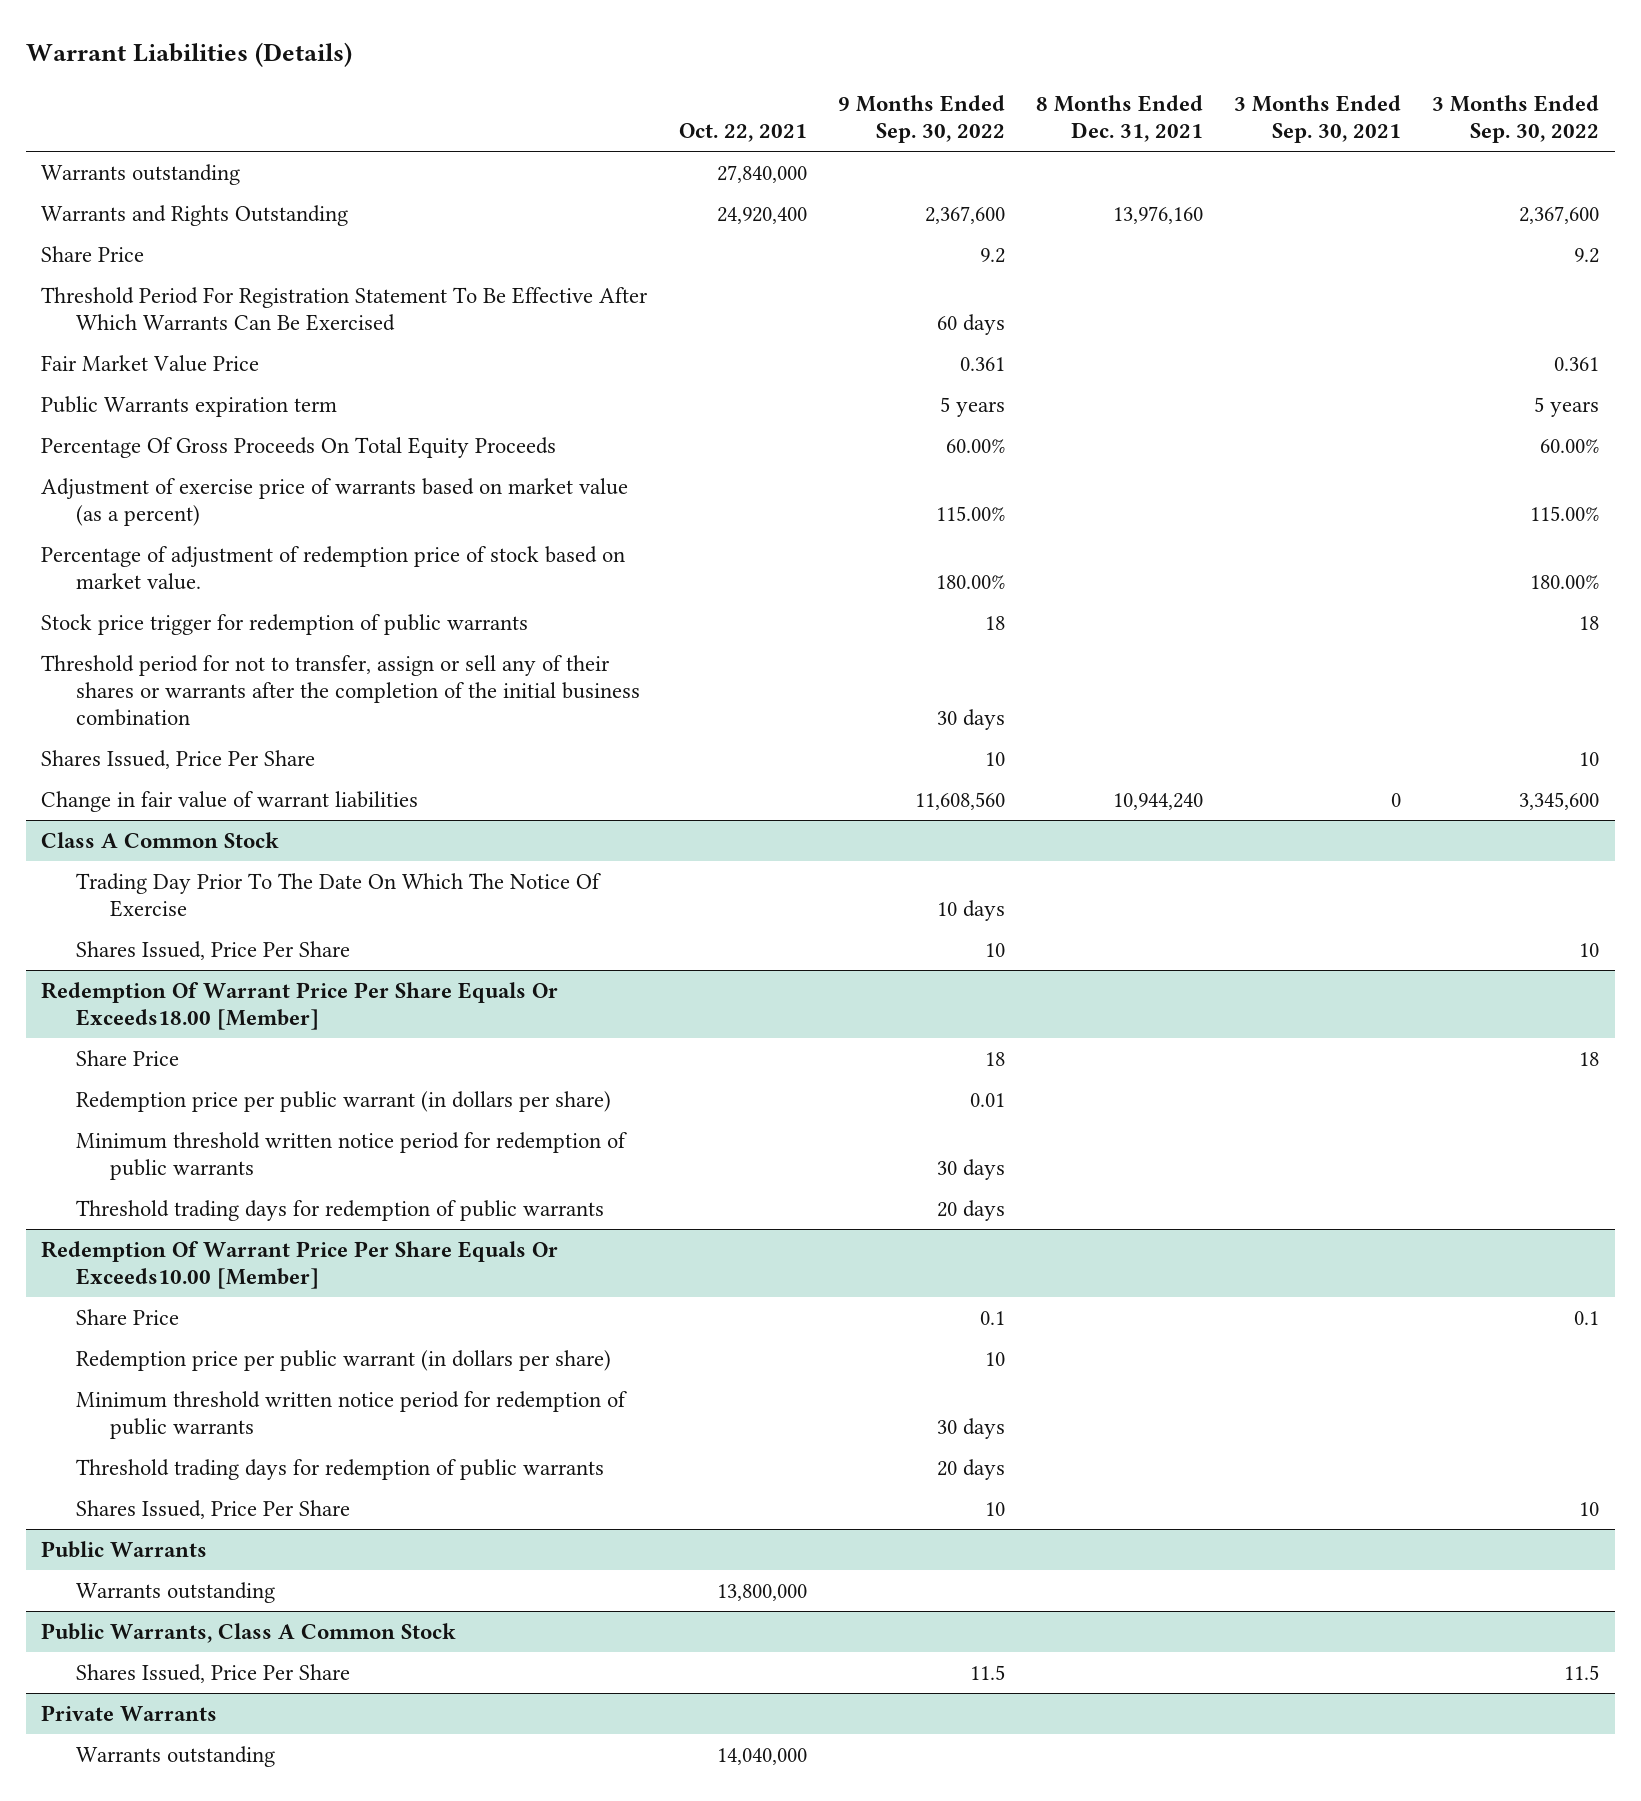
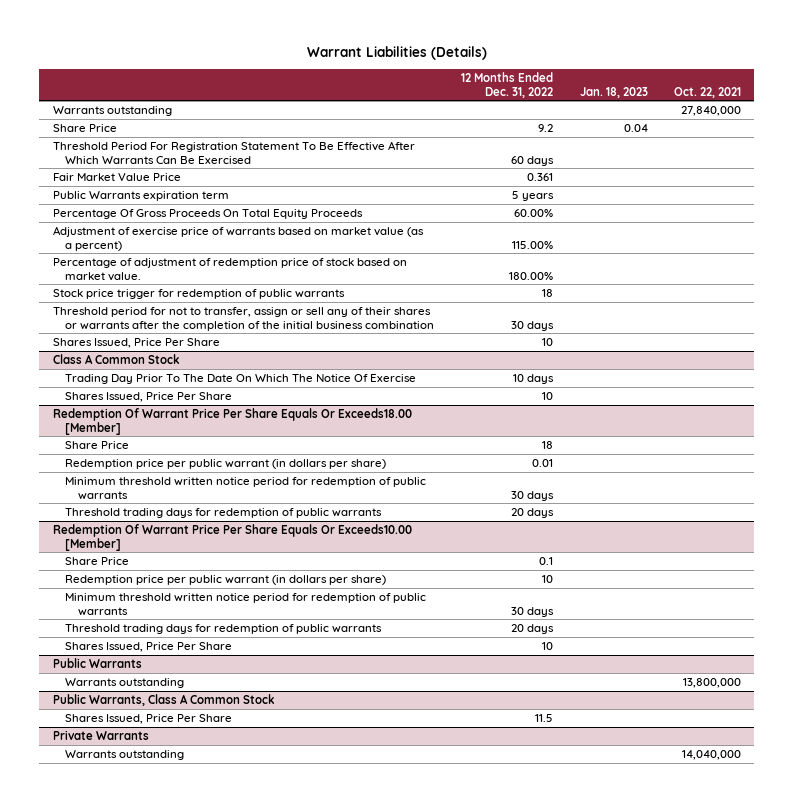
[837,95,1005,144] 9 Months Ended Sep. 30, 2022 -> none
[1035,95,1203,143] 8 Months Ended Dec. 31, 2021 -> none
[1234,95,1402,144] 3 Months Ended Sep. 30, 2021 -> none
[1432,95,1600,144] 3 Months Ended Sep. 30, 2022 -> none
none -> [460,71,553,98] 12 Months Ended Dec. 31, 2022
none -> [579,86,648,98] Jan. 18, 2023
[41,204,349,226] Warrants and Rights Outstanding -> none
[41,790,419,812] Change in fair value of warrant liabilities -> none

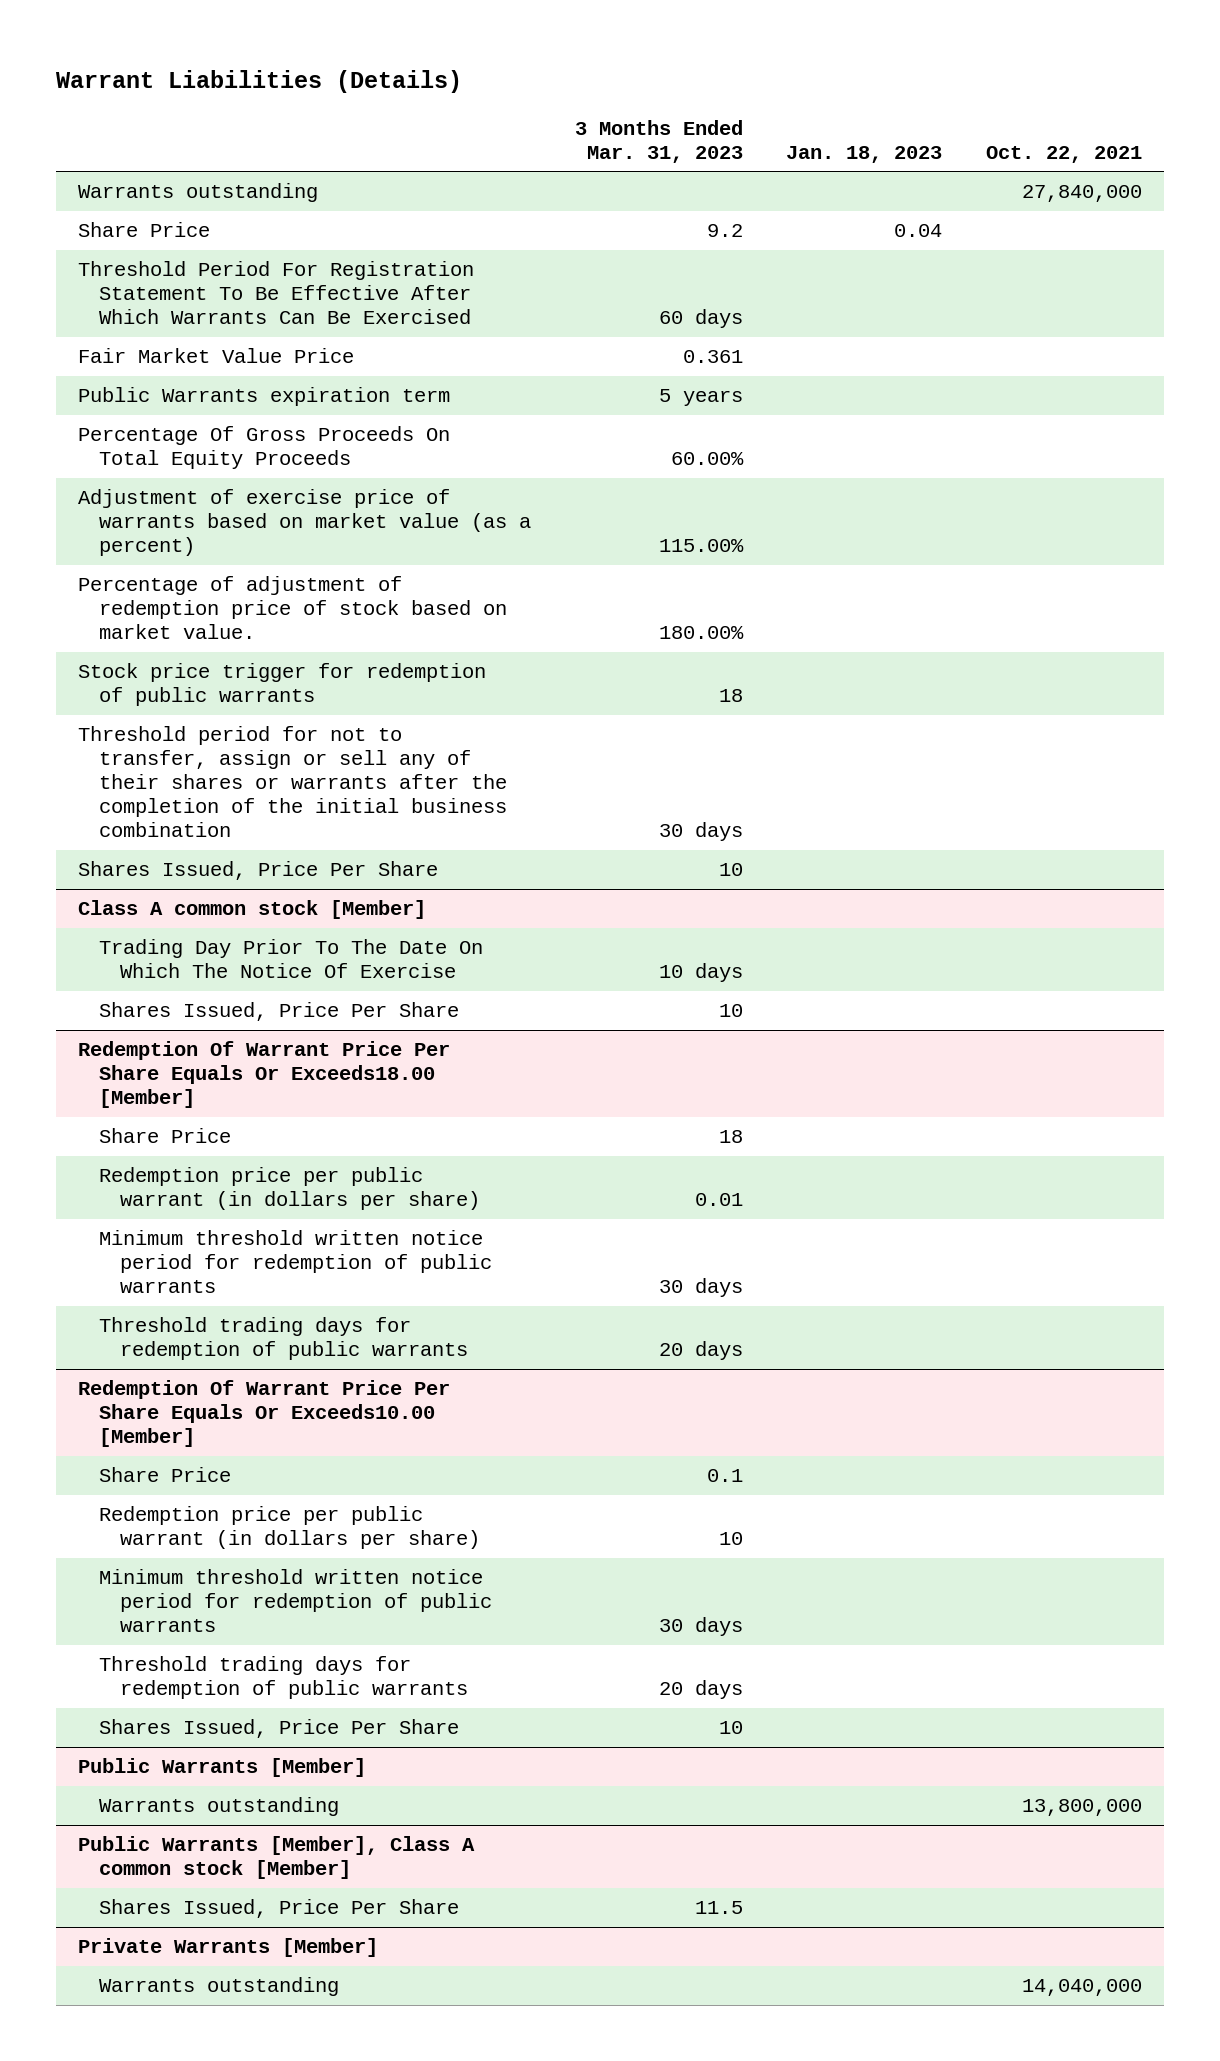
[460,71,553,98] 12 Months Ended Dec. 31, 2022 -> none
none -> [574,119,743,163] 3 Months Ended Mar. 31, 2023
[52,354,180,365] Class A Common Stock -> [77,900,426,920] Class A common stock [Member]
[52,658,142,669] Public Warrants -> [77,1758,366,1778] Public Warrants [Member]
[52,694,275,707] Public Warrants, Class A Common Stock -> [77,1836,475,1880] Public Warrants [Member], Class A common stock [Member]
[52,730,149,741] Private Warrants -> [77,1938,378,1958] Private Warrants [Member]

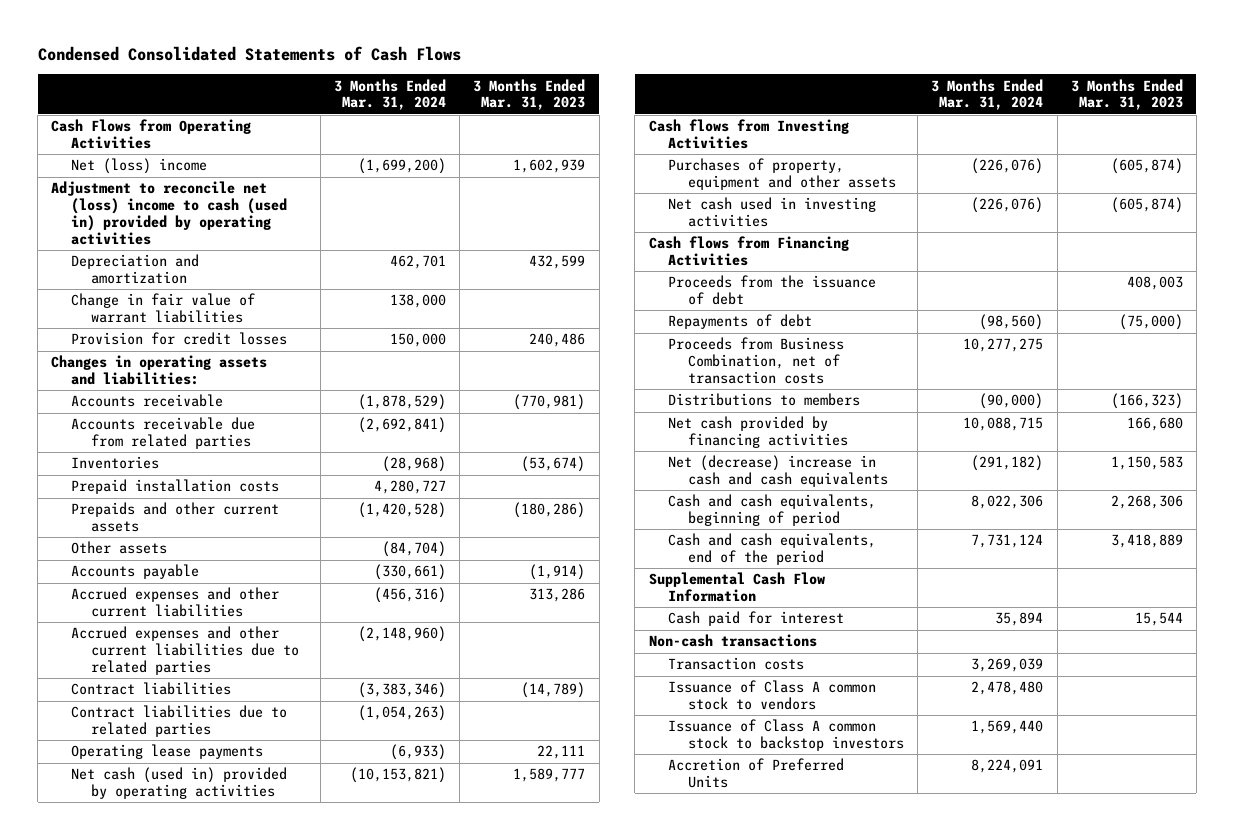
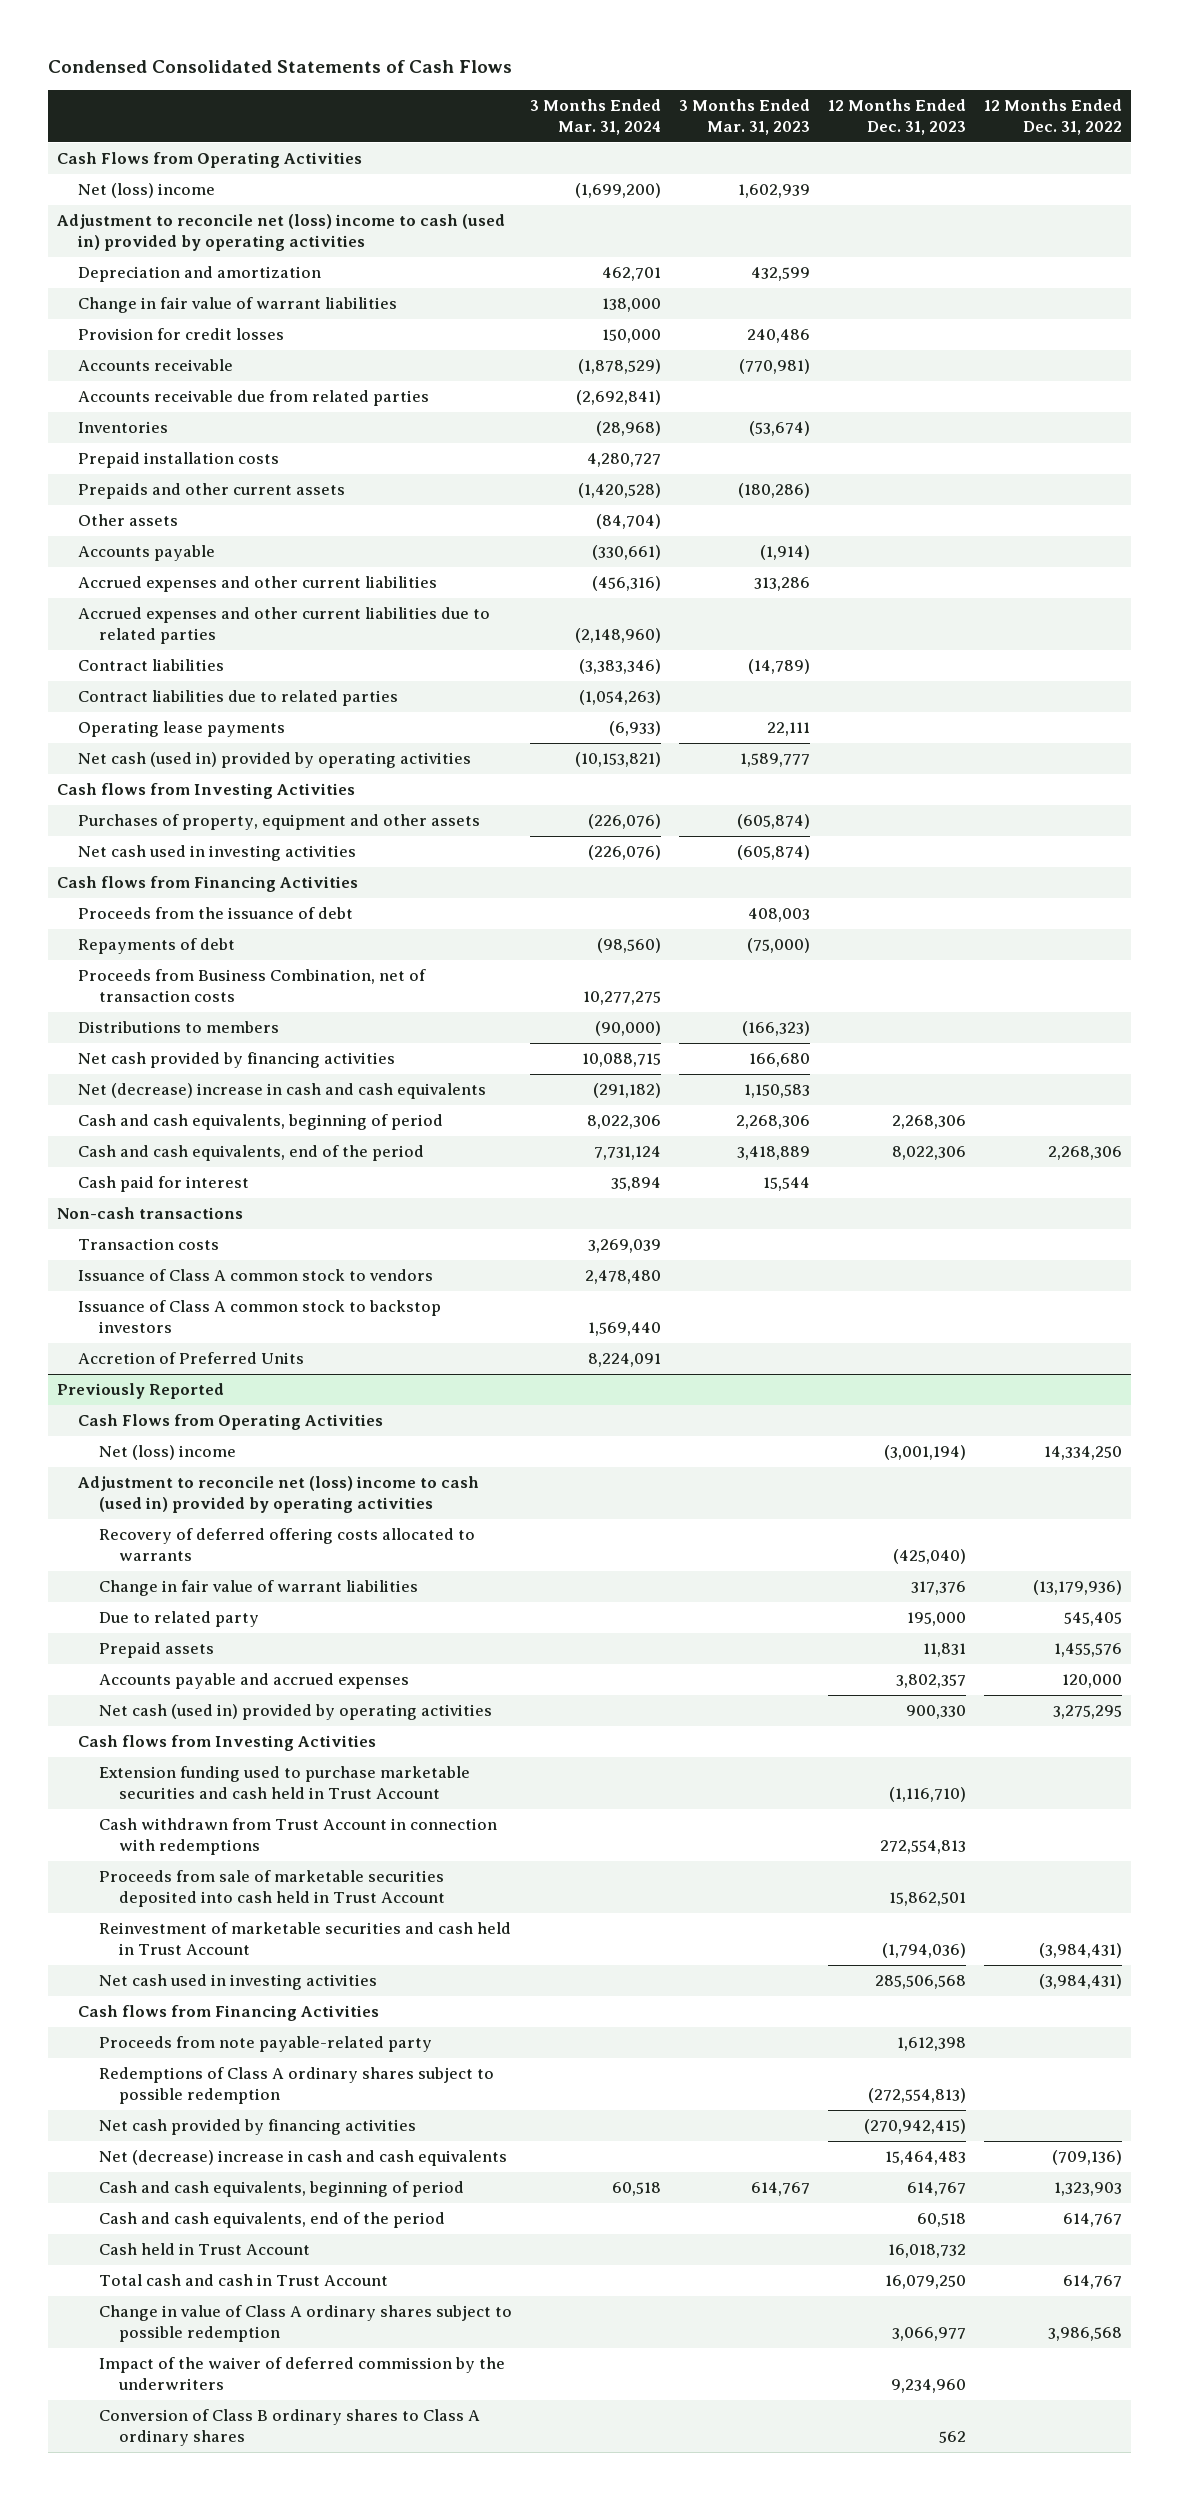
none -> [827,98,966,135] 12 Months Ended Dec. 31, 2023
none -> [984,98,1123,135] 12 Months Ended Dec. 31, 2022
[51,355,268,386] Changes in operating assets and liabilities: -> none
[648,572,825,603] Supplemental Cash Flow Information -> none
none -> [56,1383,224,1400] Previously Reported
none -> [77,1414,383,1431] Cash Flows from Operating Activities
none -> [98,1445,236,1461] Net (loss) income
none -> [77,1476,479,1514] Adjustment to reconcile net (loss) income to cash (used in) provided by operating activities
none -> [98,1528,475,1562] Recovery of deferred offering costs allocated to warrants
none -> [98,1580,418,1597] Change in fair value of warrant liabilities
none -> [98,1611,259,1628] Due to related party
none -> [98,1642,214,1659] Prepaid assets
none -> [98,1673,409,1690] Accounts payable and accrued expenses
none -> [98,1704,492,1721] Net cash (used in) provided by operating activities
none -> [77,1735,376,1752] Cash flows from Investing Activities
none -> [98,1766,470,1800] Extension funding used to purchase marketable securities and cash held in Trust Account
none -> [98,1818,497,1856] Cash withdrawn from Trust Account in connection with redemptions
none -> [98,1870,446,1908] Proceeds from sale of marketable securities deposited into cash held in Trust Account
none -> [98,1922,511,1956] Reinvestment of marketable securities and cash held in Trust Account
none -> [98,1974,377,1991] Net cash used in investing activities
none -> [77,2005,379,2022] Cash flows from Financing Activities
none -> [98,2036,432,2053] Proceeds from note payable-related party
none -> [98,2067,494,2105] Redemptions of Class A ordinary shares subject to possible redemption
none -> [98,2119,416,2136] Net cash provided by financing activities
none -> [98,2150,507,2167] Net (decrease) increase in cash and cash equivalents
none -> [98,2181,464,2198] Cash and cash equivalents, beginning of period
none -> [98,2212,445,2229] Cash and cash equivalents, end of the period
none -> [98,2243,310,2256] Cash held in Trust Account
none -> [98,2274,388,2287] Total cash and cash in Trust Account
none -> [98,2305,512,2343] Change in value of Class A ordinary shares subject to possible redemption
none -> [98,2357,505,2391] Impact of the waiver of deferred commission by the underwriters
none -> [98,2409,480,2447] Conversion of Class B ordinary shares to Class A ordinary shares

